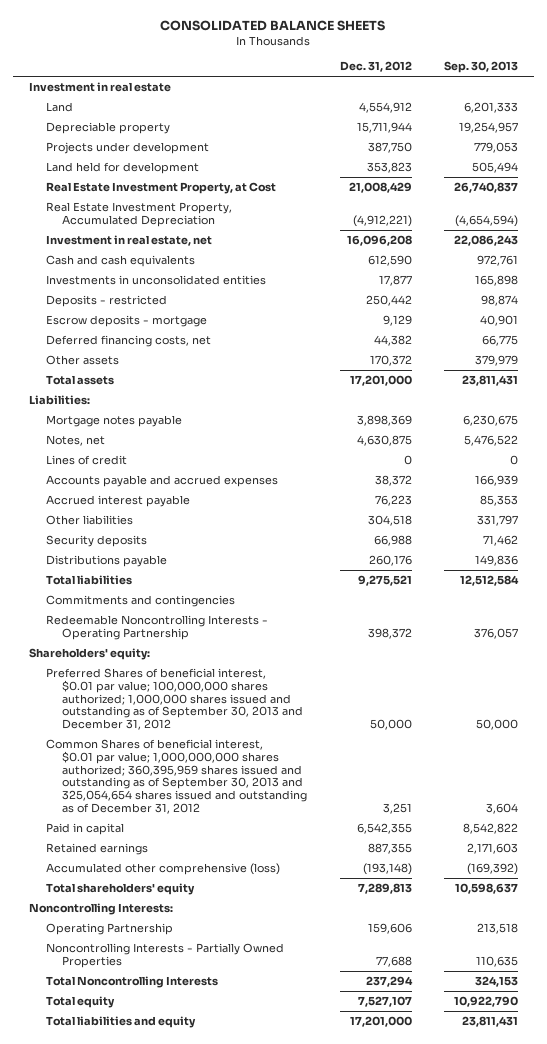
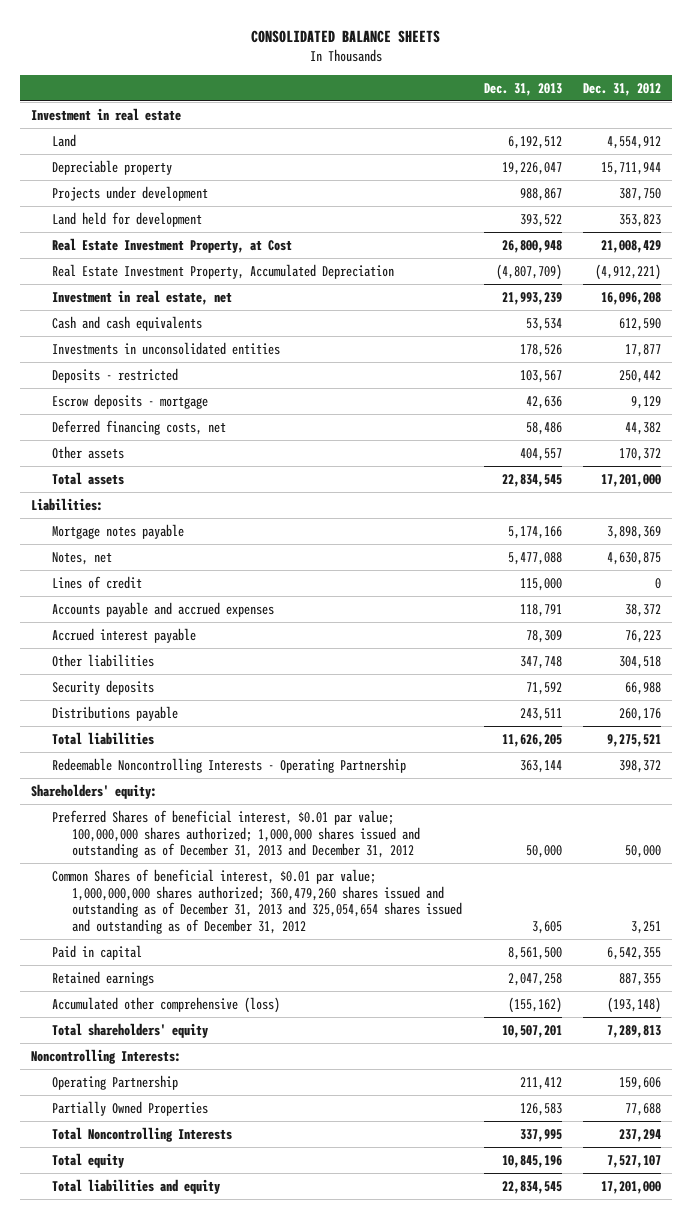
[443,61,518,74] Sep. 30, 2013 -> none
none -> [483,82,562,96] Dec. 31, 2013
[45,595,235,608] Commitments and contingencies -> none
[45,668,304,731] Preferred Shares of beneficial interest, $0.01 par value; 100,000,000 shares authorized; 1,000,000 shares issued and outstanding as of September 30, 2013 and December 31, 2012 -> [51,809,420,859] Preferred Shares of beneficial interest, $0.01 par value; 100,000,000 shares authorized; 1,000,000 shares issued and outstanding as of December 31, 2013 and December 31, 2012
[45,739,308,815] Common Shares of beneficial interest, $0.01 par value; 1,000,000,000 shares authorized; 360,395,959 shares issued and outstanding as of September 30, 2013 and 325,054,654 shares issued and outstanding as of December 31, 2012 -> [51,868,462,934] Common Shares of beneficial interest, $0.01 par value; 1,000,000,000 shares authorized; 360,479,260 shares issued and outstanding as of December 31, 2013 and 325,054,654 shares issued and outstanding as of December 31, 2012
[45,943,284,968] Noncontrolling Interests - Partially Owned Properties -> [51,1100,208,1116] Partially Owned Properties

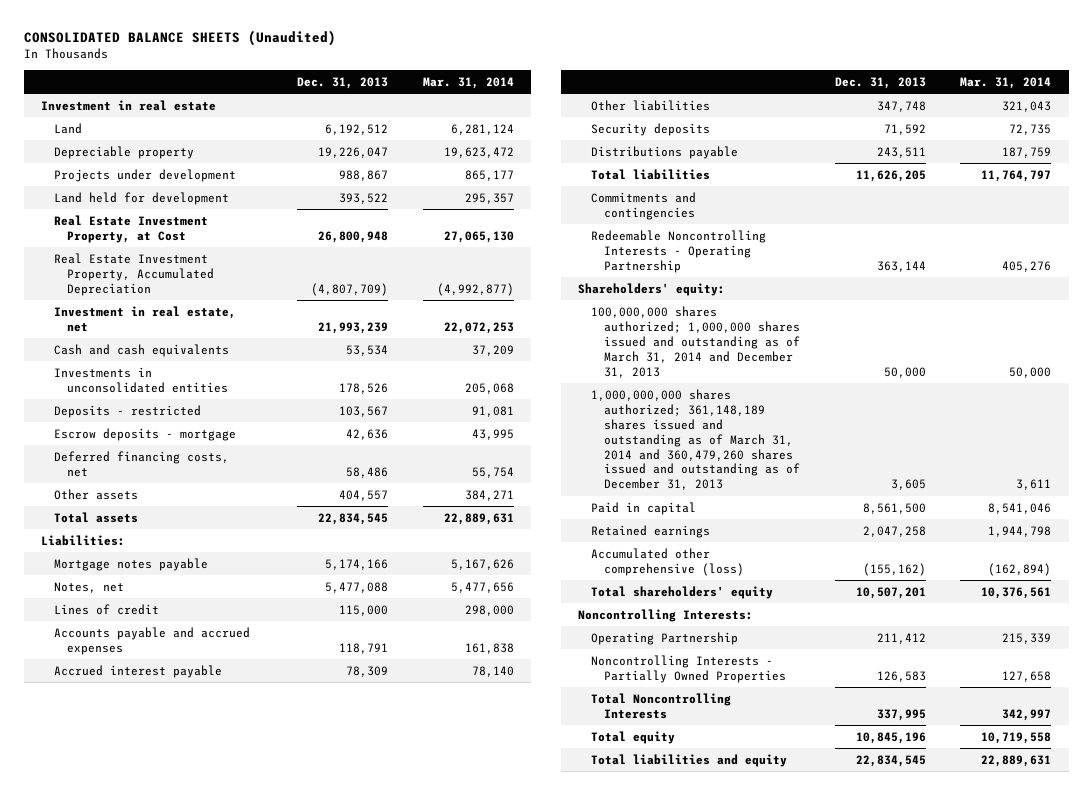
[251,29,441,43] CONSOLIDATED BALANCE SHEETS -> [23,30,336,47] CONSOLIDATED BALANCE SHEETS (Unaudited)
[583,82,662,96] Dec. 31, 2012 -> none
none -> [422,76,514,89] Mar. 31, 2014
none -> [591,191,697,220] Commitments and contingencies
[51,809,420,859] Preferred Shares of beneficial interest, $0.01 par value; 100,000,000 shares authorized; 1,000,000 shares issued and outstanding as of December 31, 2013 and December 31, 2012 -> [591,305,801,378] 100,000,000 shares authorized; 1,000,000 shares issued and outstanding as of March 31, 2014 and December 31, 2013
[51,868,462,934] Common Shares of beneficial interest, $0.01 par value; 1,000,000,000 shares authorized; 360,479,260 shares issued and outstanding as of December 31, 2013 and 325,054,654 shares issued and outstanding as of December 31, 2012 -> [591,388,801,491] 1,000,000,000 shares authorized; 361,148,189 shares issued and outstanding as of March 31, 2014 and 360,479,260 shares issued and outstanding as of December 31, 2013
[51,1100,208,1116] Partially Owned Properties -> [591,654,787,683] Noncontrolling Interests - Partially Owned Properties

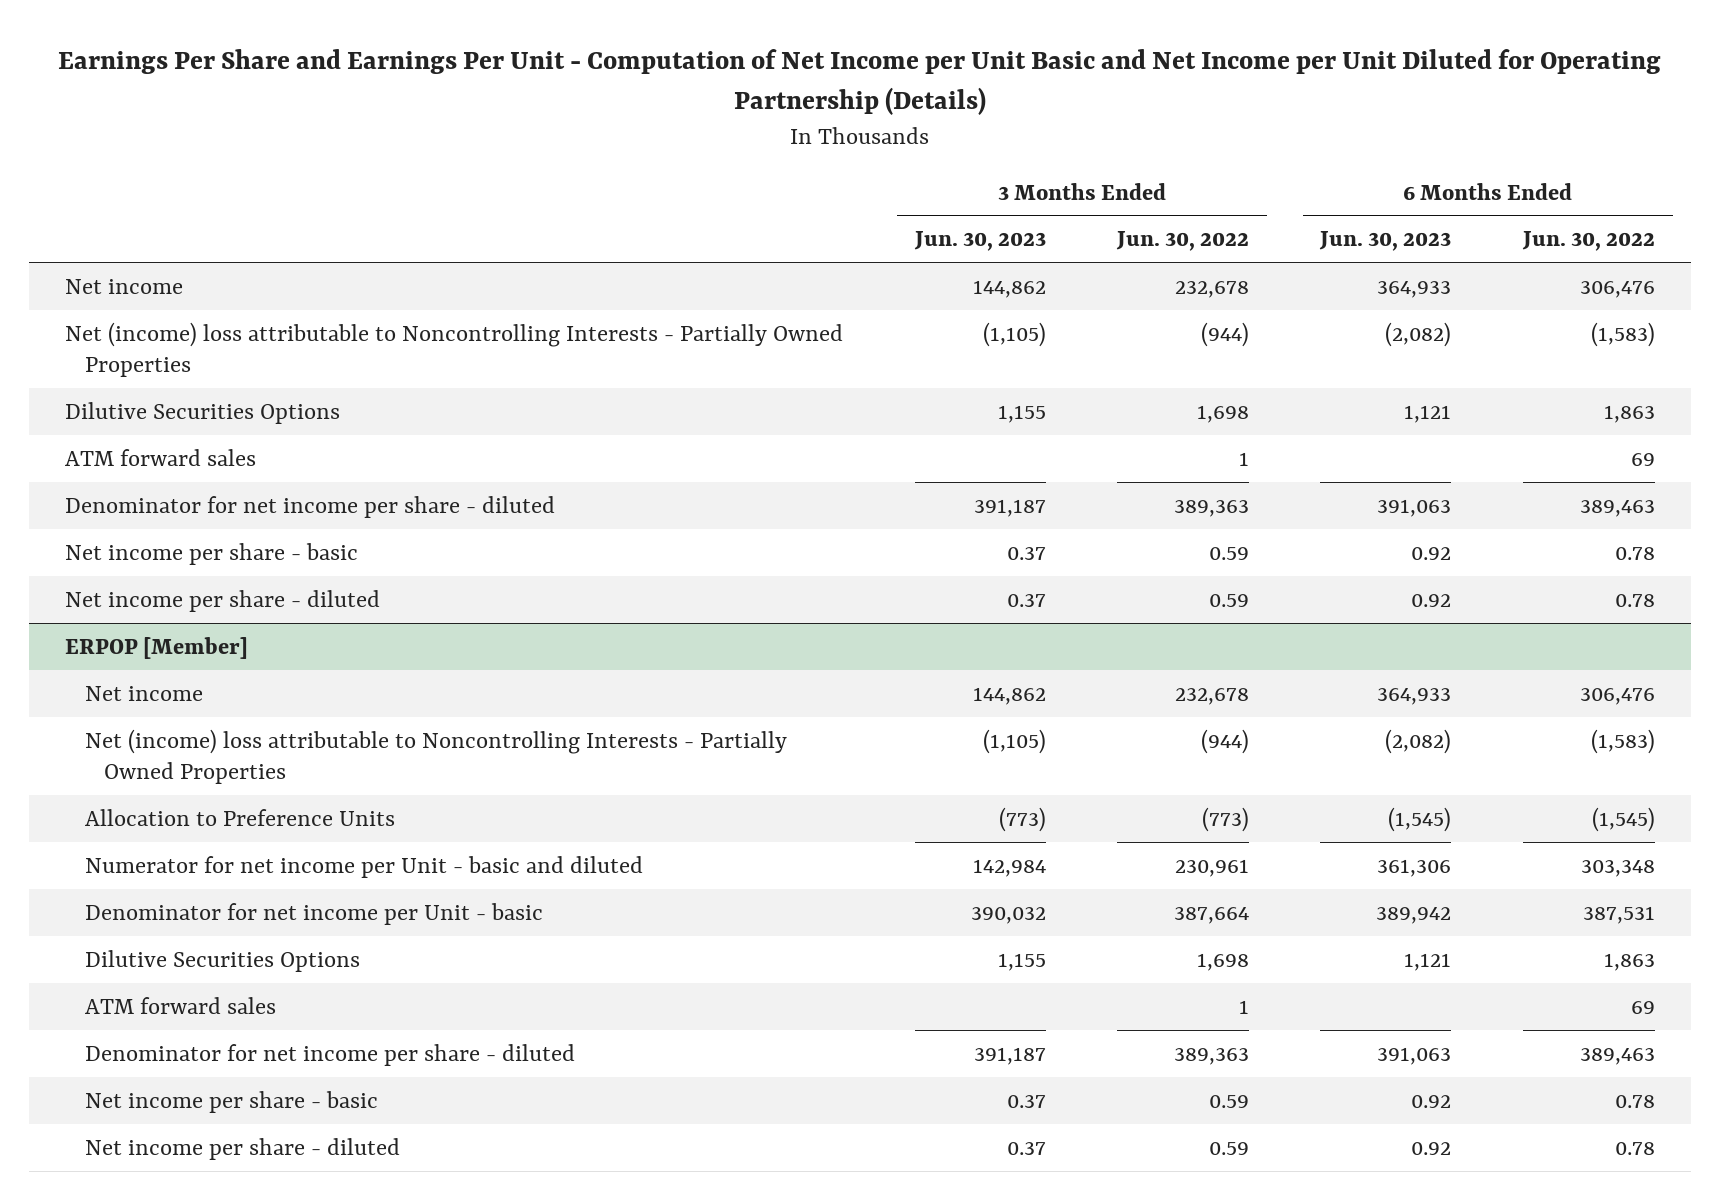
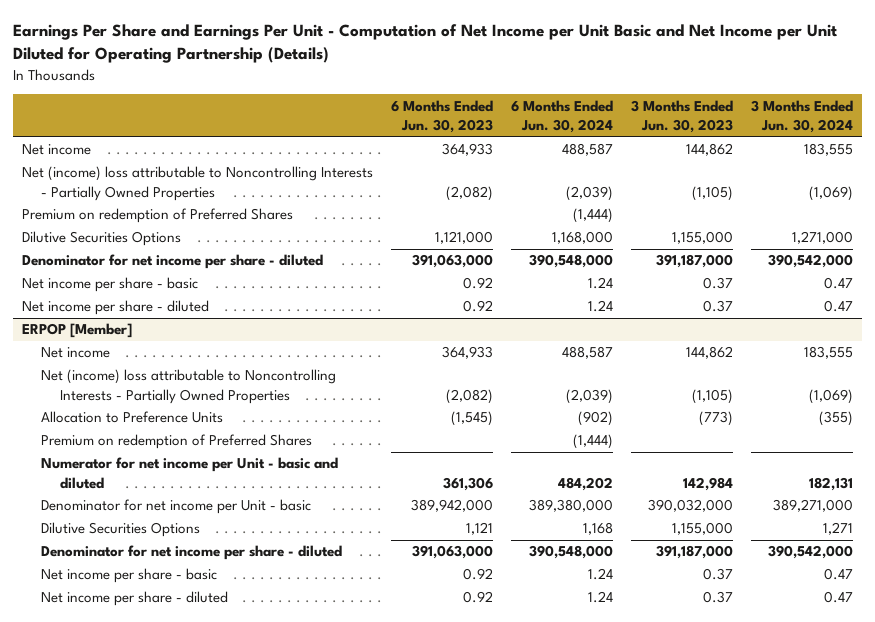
[1116,231,1250,252] Jun. 30, 2022 -> none
[1521,231,1655,252] Jun. 30, 2022 -> none
none -> [511,99,614,134] 6 Months Ended Jun. 30, 2024
none -> [751,99,854,134] 3 Months Ended Jun. 30, 2024
[65,448,257,466] ATM forward sales -> none
none -> [22,208,294,224] Premium on redemption of Preferred Shares
[997,404,1046,423] 1,155 -> [672,231,734,245] 1,155,000
[1404,404,1452,423] 1,121 -> [435,231,494,245] 1,121,000
[973,498,1046,517] 391,187 -> [656,254,734,269] 391,187,000
[1377,498,1452,517] 391,063 -> [412,254,494,269] 391,063,000
none -> [41,434,313,450] Premium on redemption of Preferred Shares
[84,996,276,1014] ATM forward sales -> none
[970,906,1046,924] 390,032 -> [648,499,734,513] 390,032,000
[1376,906,1452,924] 389,942 -> [411,499,494,513] 389,942,000
[997,952,1046,971] 1,155 -> [672,522,734,536] 1,155,000
[973,1046,1046,1065] 391,187 -> [656,545,734,560] 391,187,000
[1377,1046,1452,1065] 391,063 -> [412,545,494,560] 391,063,000

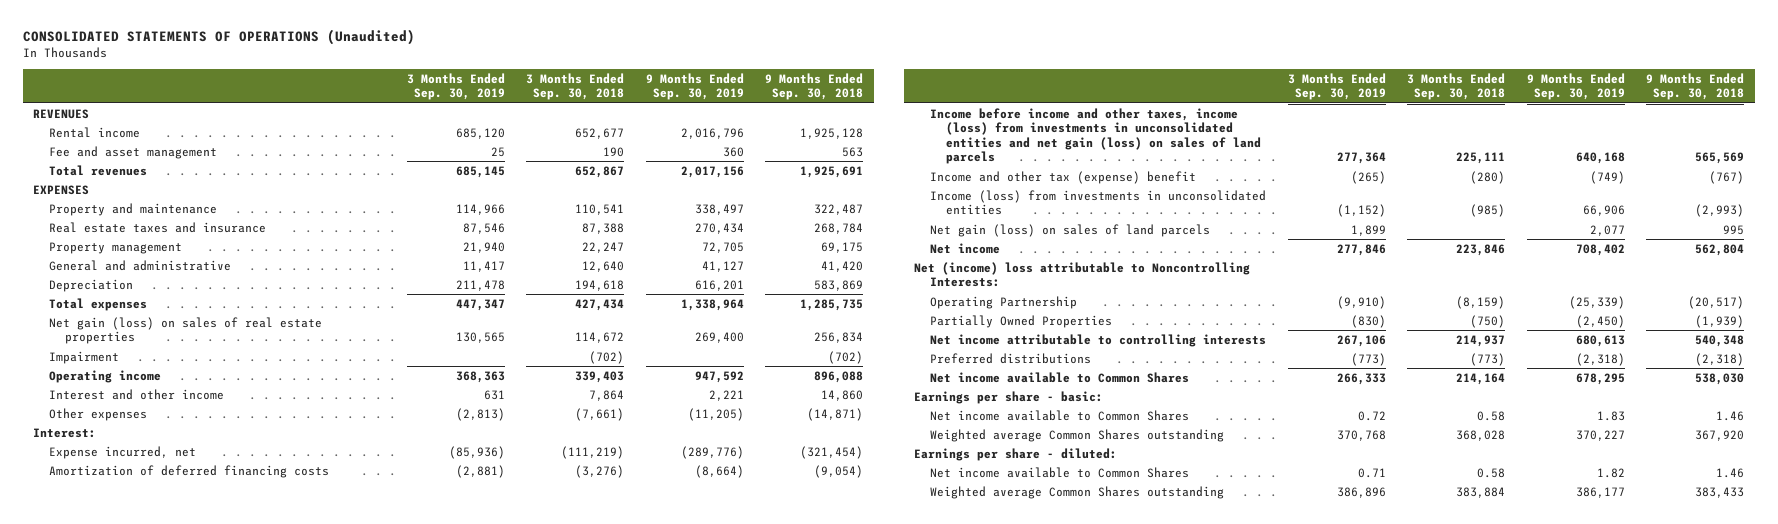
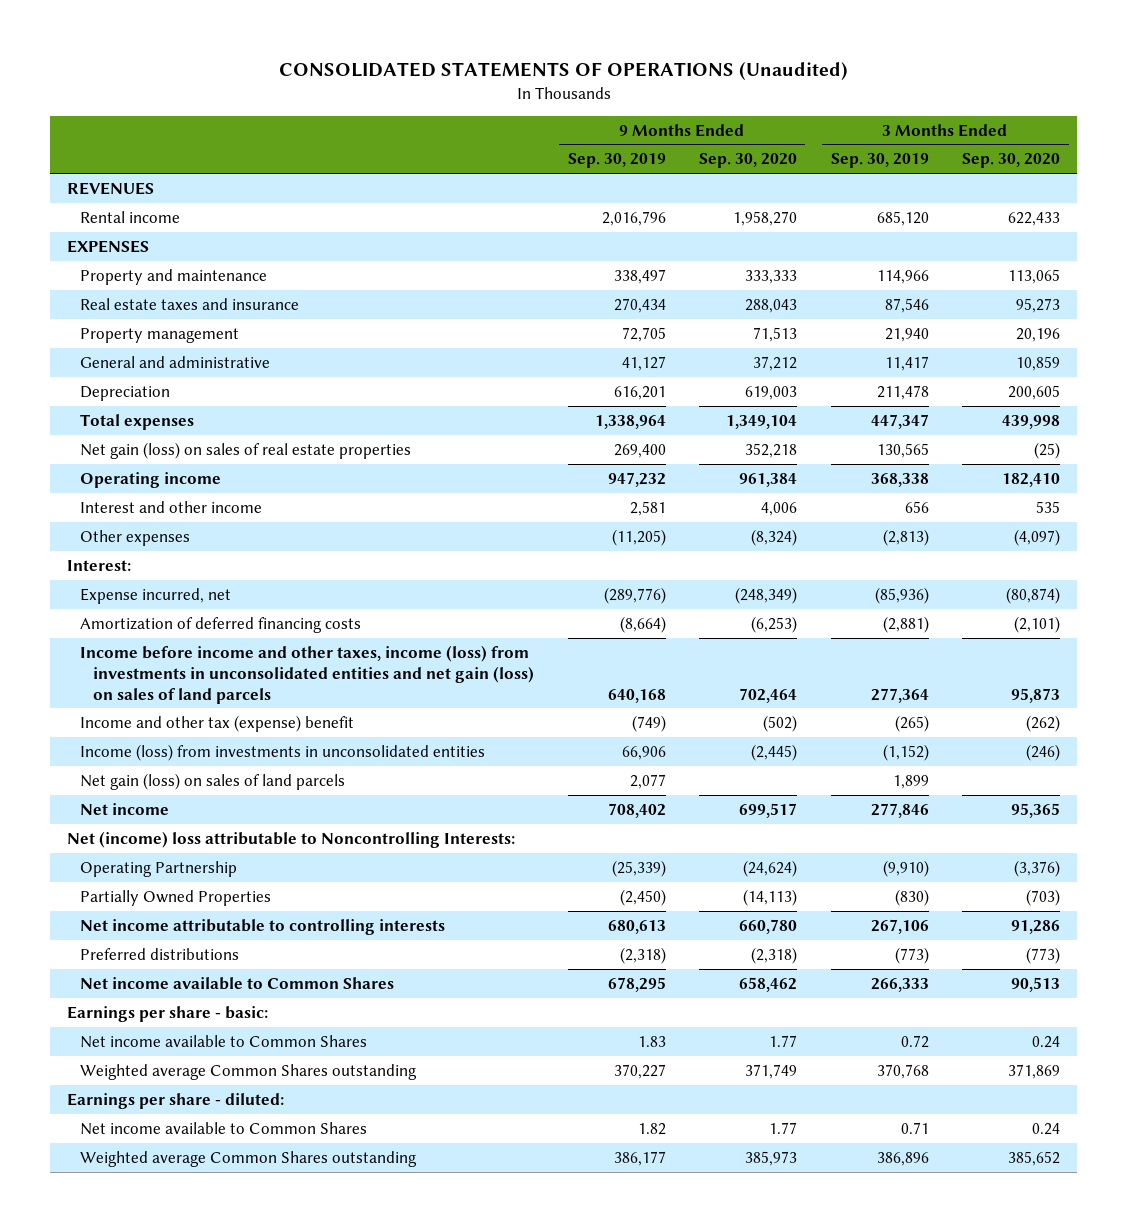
[526,72,625,101] 3 Months Ended Sep. 30, 2018 -> none
[765,72,864,101] 9 Months Ended Sep. 30, 2018 -> none
none -> [699,153,798,169] Sep. 30, 2020
none -> [962,153,1061,169] Sep. 30, 2020
[49,145,218,159] Fee and asset management -> none
[49,164,148,176] Total revenues -> none
[49,350,120,364] Impairment -> none
[455,370,505,383] 368,363 -> [870,472,929,487] 368,338
[694,370,744,383] 947,592 -> [607,471,666,487] 947,232
[483,389,505,400] 631 -> [904,500,929,513] 656
[708,389,744,401] 2,221 -> [629,500,666,516] 2,581

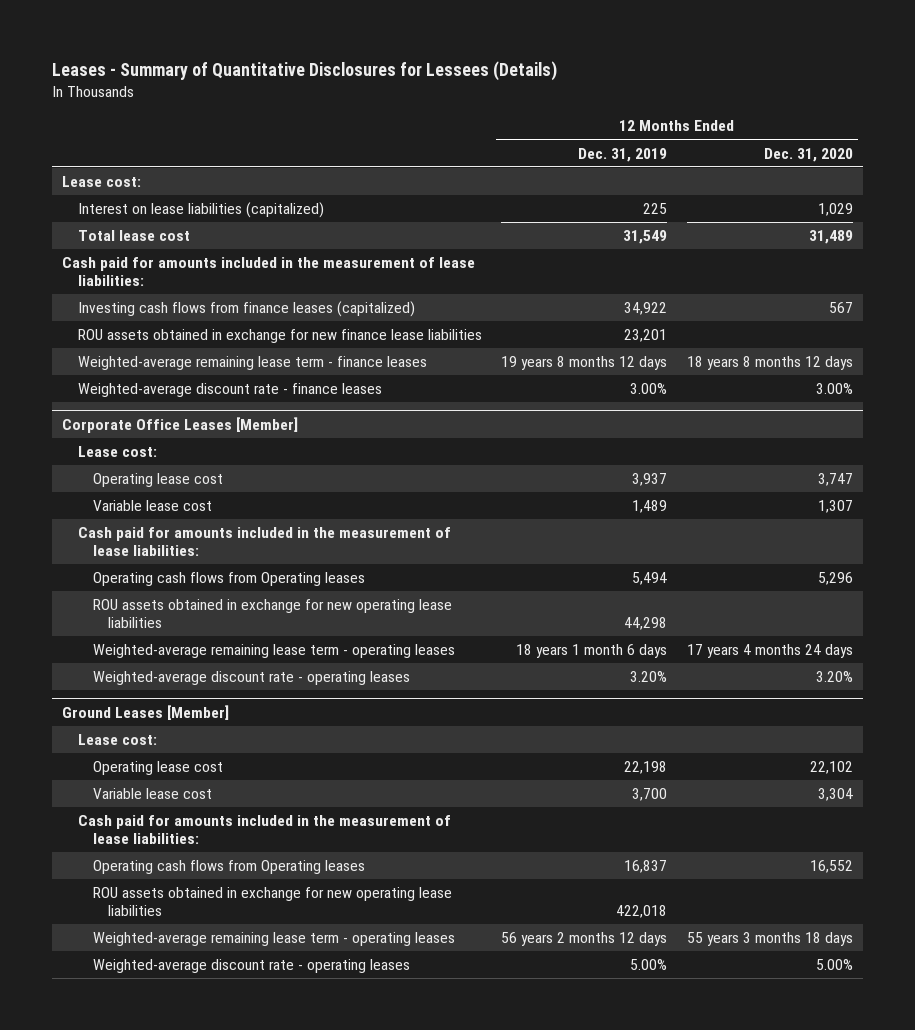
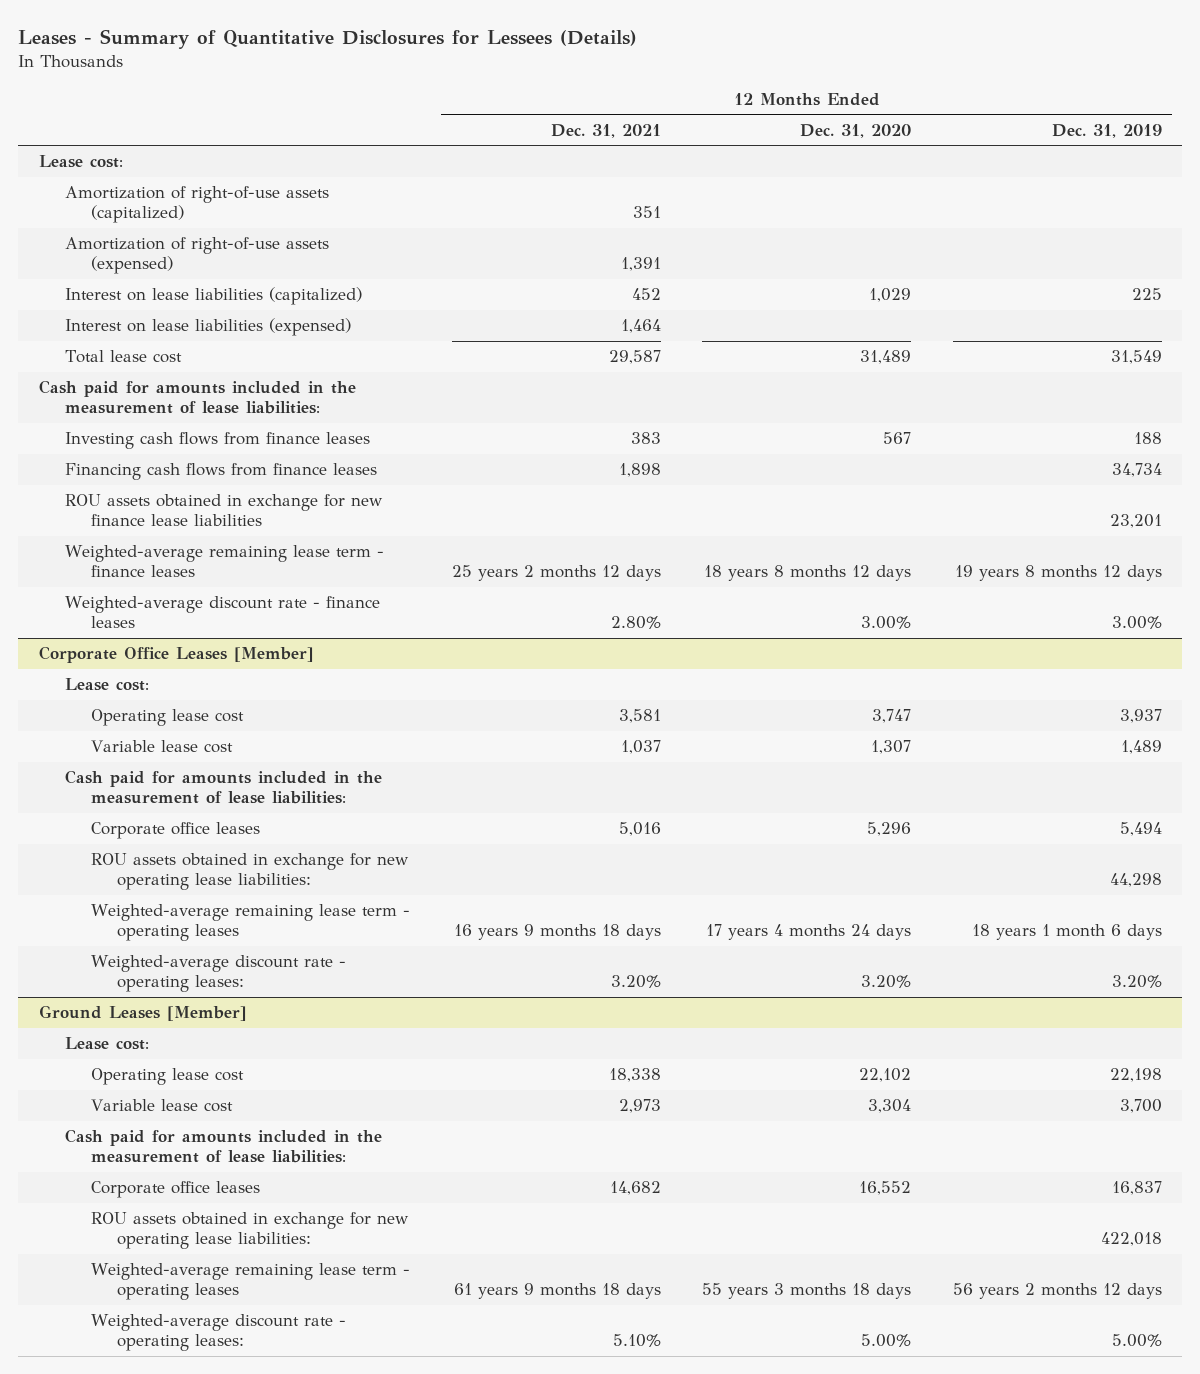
none -> [550,123,661,138] Dec. 31, 2021
none -> [64,186,329,224] Amortization of right-of-use assets (capitalized)
none -> [64,237,329,275] Amortization of right-of-use assets (expensed)
none -> [64,318,351,337] Interest on lease liabilities (expensed)
[77,301,415,318] Investing cash flows from finance leases (capitalized) -> [64,432,370,450] Investing cash flows from finance leases
[624,302,668,316] 34,922 -> [1133,432,1162,445] 188
none -> [64,463,377,481] Financing cash flows from finance leases
[92,572,365,587] Operating cash flows from Operating leases -> [91,822,261,840] Corporate office leases
[92,599,452,628] ROU assets obtained in exchange for new operating lease liabilities -> [91,853,410,891] ROU assets obtained in exchange for new operating lease liabilities:
[92,671,410,686] Weighted-average discount rate - operating leases -> [91,955,347,993] Weighted-average discount rate - operating leases:
[92,860,365,875] Operating cash flows from Operating leases -> [91,1181,261,1199] Corporate office leases
[92,887,452,916] ROU assets obtained in exchange for new operating lease liabilities -> [91,1212,410,1250] ROU assets obtained in exchange for new operating lease liabilities:
[92,959,410,974] Weighted-average discount rate - operating leases -> [91,1314,347,1352] Weighted-average discount rate - operating leases:

